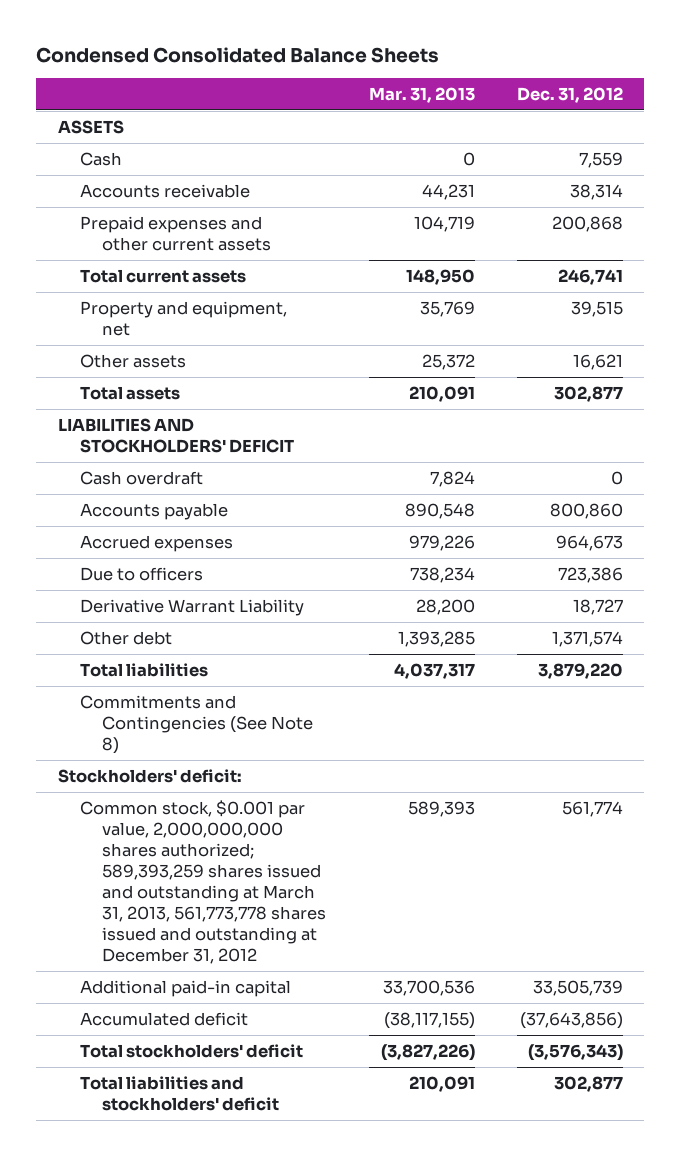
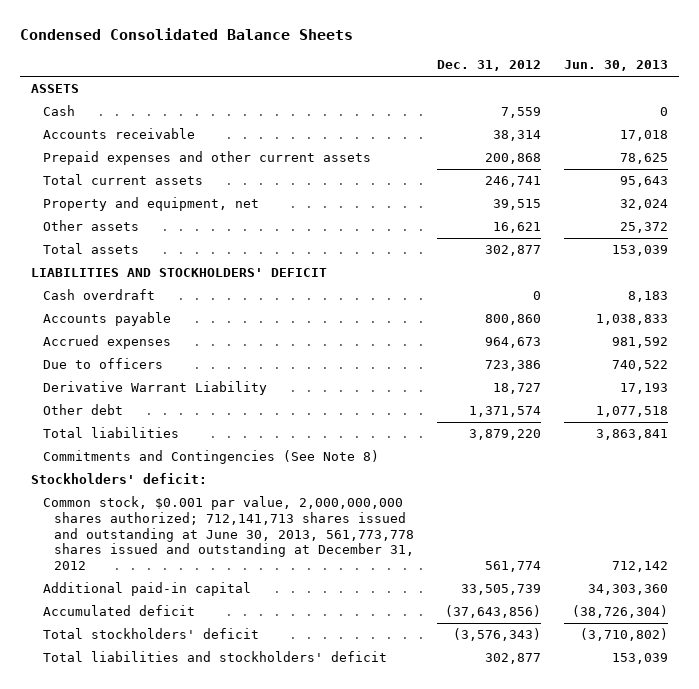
[368,87,475,104] Mar. 31, 2013 -> none
none -> [563,60,668,72] Jun. 30, 2013
[79,799,327,965] Common stock, $0.001 par value, 2,000,000,000 shares authorized; 589,393,259 shares issued and outstanding at March 31, 2013, 561,773,778 shares issued and outstanding at December 31, 2012 -> [42,496,414,570] Common stock, $0.001 par value, 2,000,000,000 shares authorized; 712,141,713 shares issued and outstanding at June 30, 2013, 561,773,778 shares issued and outstanding at December 31, 2012

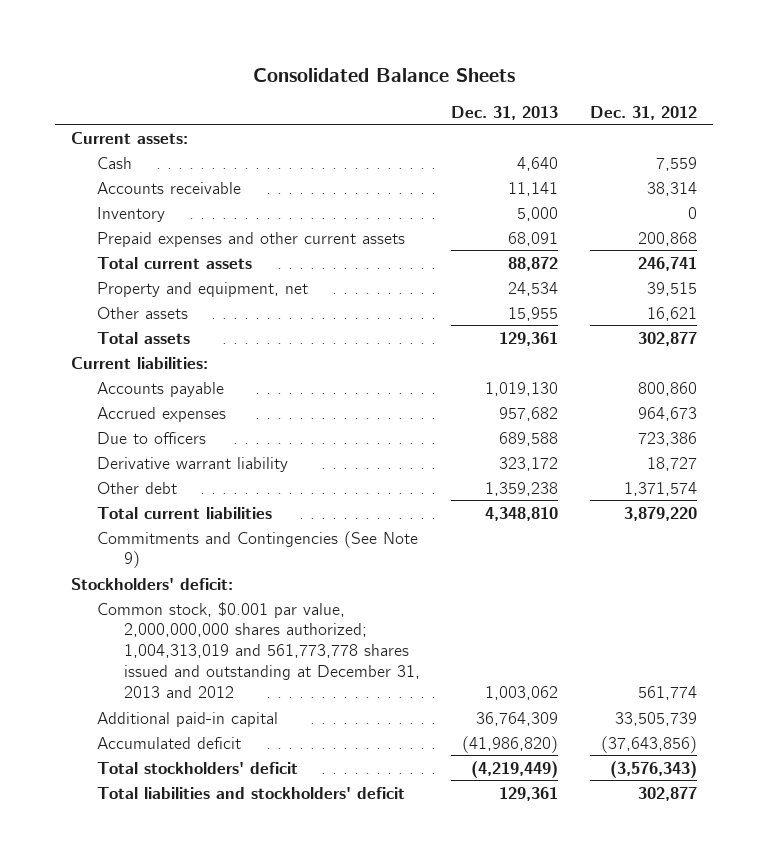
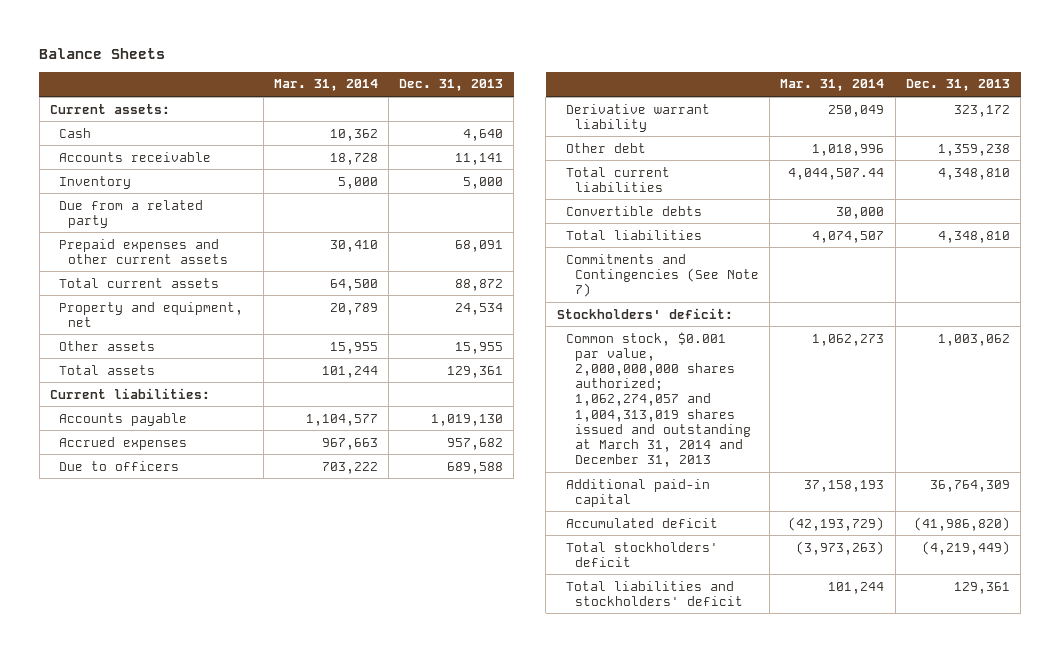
[252,67,515,82] Consolidated Balance Sheets -> [39,48,166,60] Balance Sheets
[589,105,697,120] Dec. 31, 2012 -> none
none -> [273,79,378,92] Mar. 31, 2014
none -> [59,199,204,228] Due from a related party
none -> [565,205,702,216] Convertible debts
none -> [565,229,702,240] Total liabilities
[97,530,419,569] Commitments and Contingencies (See Note 9) -> [565,253,759,297] Commitments and Contingencies (See Note 7)
[97,601,420,698] Common stock, $0.001 par value, 2,000,000,000 shares authorized; 1,004,313,019 and 561,773,778 shares issued and outstanding at December 31, 2013 and 2012 -> [565,331,751,468] Common stock, $0.001 par value, 2,000,000,000 shares authorized; 1,062,274,057 and 1,004,313,019 shares issued and outstanding at March 31, 2014 and December 31, 2013

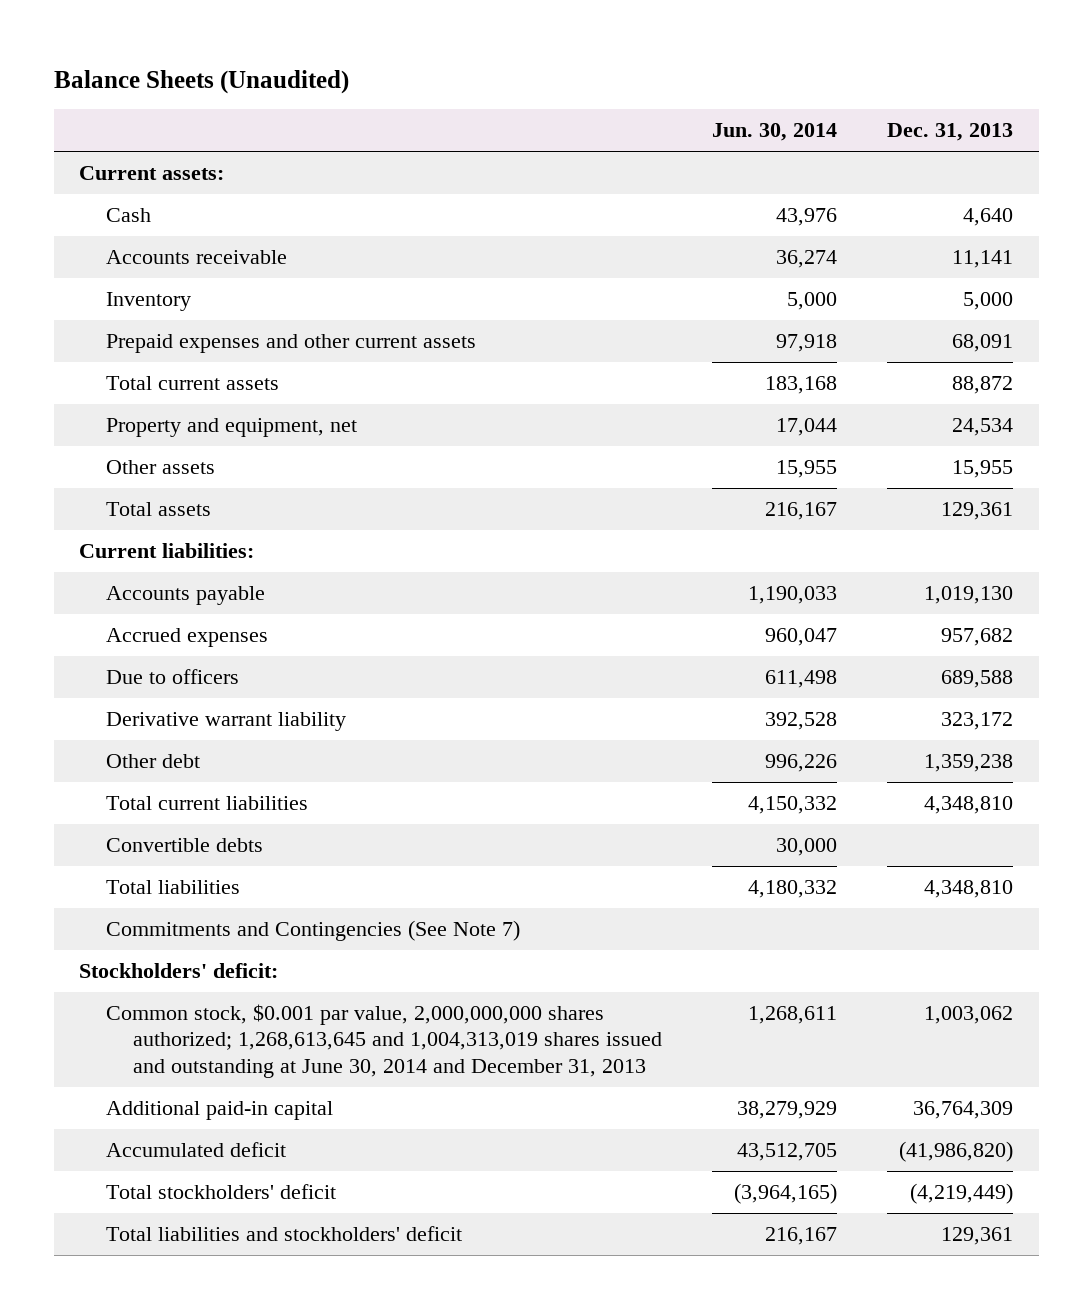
[39,48,166,60] Balance Sheets -> [53,69,349,94] Balance Sheets (Unaudited)
[273,79,378,92] Mar. 31, 2014 -> none
none -> [712,123,838,142] Jun. 30, 2014
[59,199,204,228] Due from a related party -> none
[565,331,751,468] Common stock, $0.001 par value, 2,000,000,000 shares authorized; 1,062,274,057 and 1,004,313,019 shares issued and outstanding at March 31, 2014 and December 31, 2013 -> [105,1004,662,1078] Common stock, $0.001 par value, 2,000,000,000 shares authorized; 1,268,613,645 and 1,004,313,019 shares issued and outstanding at June 30, 2014 and December 31, 2013

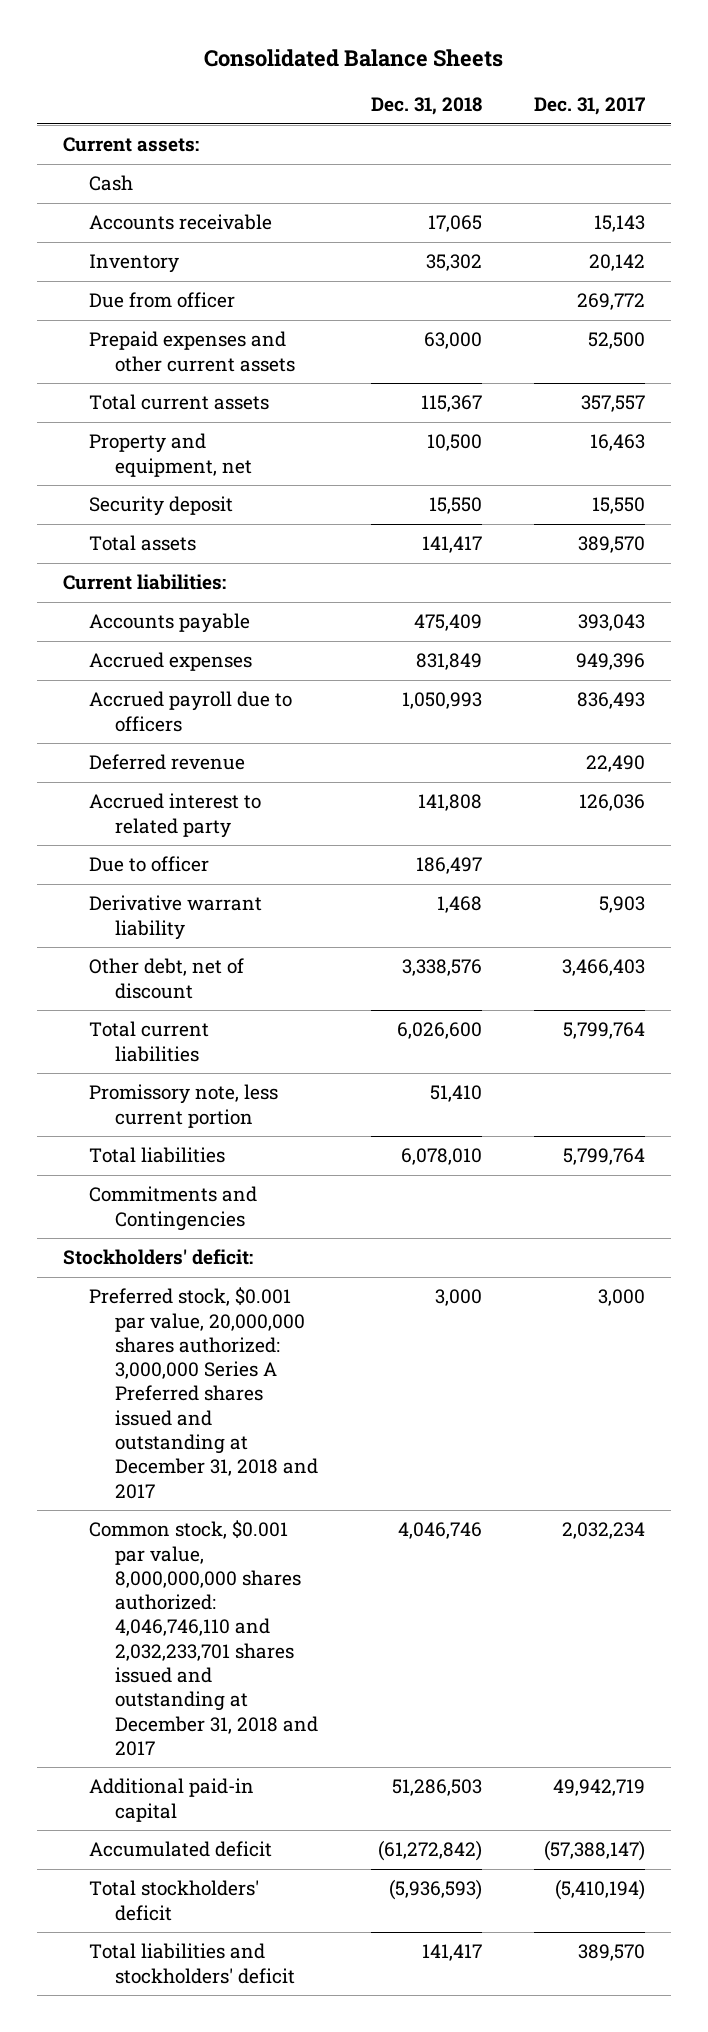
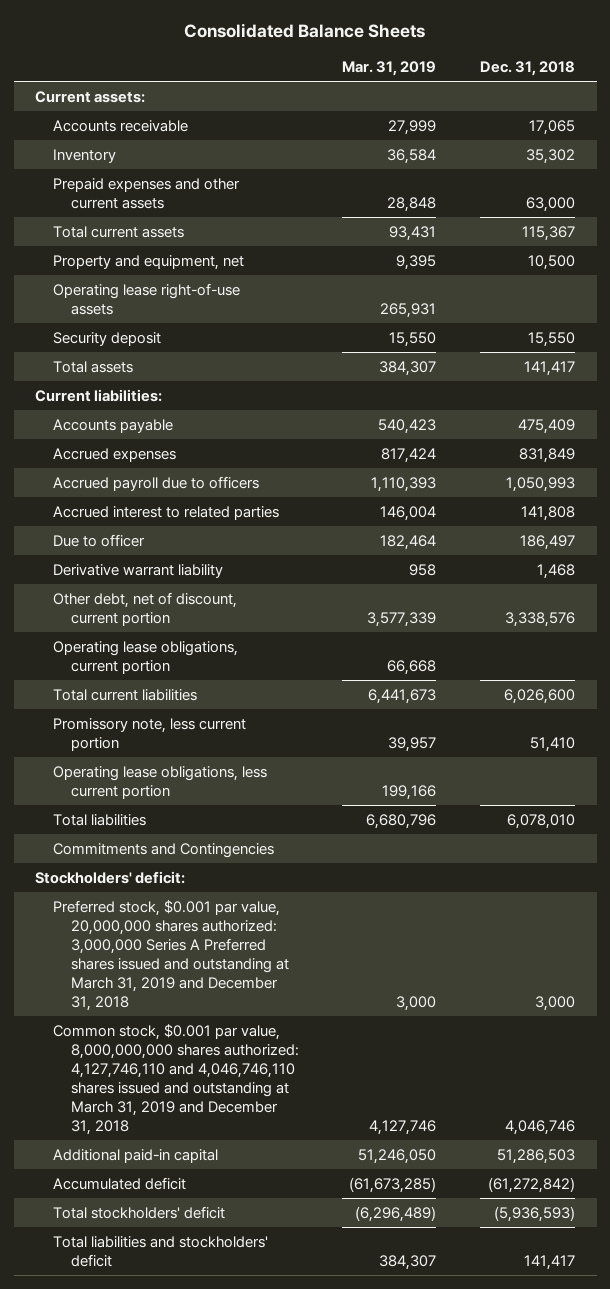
[534,97,646,116] Dec. 31, 2017 -> none
none -> [342,60,437,76] Mar. 31, 2019
[88,175,133,192] Cash -> none
[88,292,235,309] Due from officer -> none
none -> [53,282,241,315] Operating lease right-of-use assets
[88,754,245,771] Deferred revenue -> none
[88,793,261,838] Accrued interest to related party -> [53,505,280,520] Accrued interest to related parties
[88,958,244,999] Other debt, net of discount -> [53,591,238,626] Other debt, net of discount, current portion
none -> [53,640,239,674] Operating lease obligations, current portion
none -> [53,765,268,799] Operating lease obligations, less current portion
[88,1287,319,1499] Preferred stock, $0.001 par value, 20,000,000 shares authorized: 3,000,000 Series A Preferred shares issued and outstanding at December 31, 2018 and 2017 -> [53,899,289,1012] Preferred stock, $0.001 par value, 20,000,000 shares authorized: 3,000,000 Series A Preferred shares issued and outstanding at March 31, 2019 and December 31, 2018
[88,1520,319,1756] Common stock, $0.001 par value, 8,000,000,000 shares authorized: 4,046,746,110 and 2,032,233,701 shares issued and outstanding at December 31, 2018 and 2017 -> [53,1023,299,1136] Common stock, $0.001 par value, 8,000,000,000 shares authorized: 4,127,746,110 and 4,046,746,110 shares issued and outstanding at March 31, 2019 and December 31, 2018

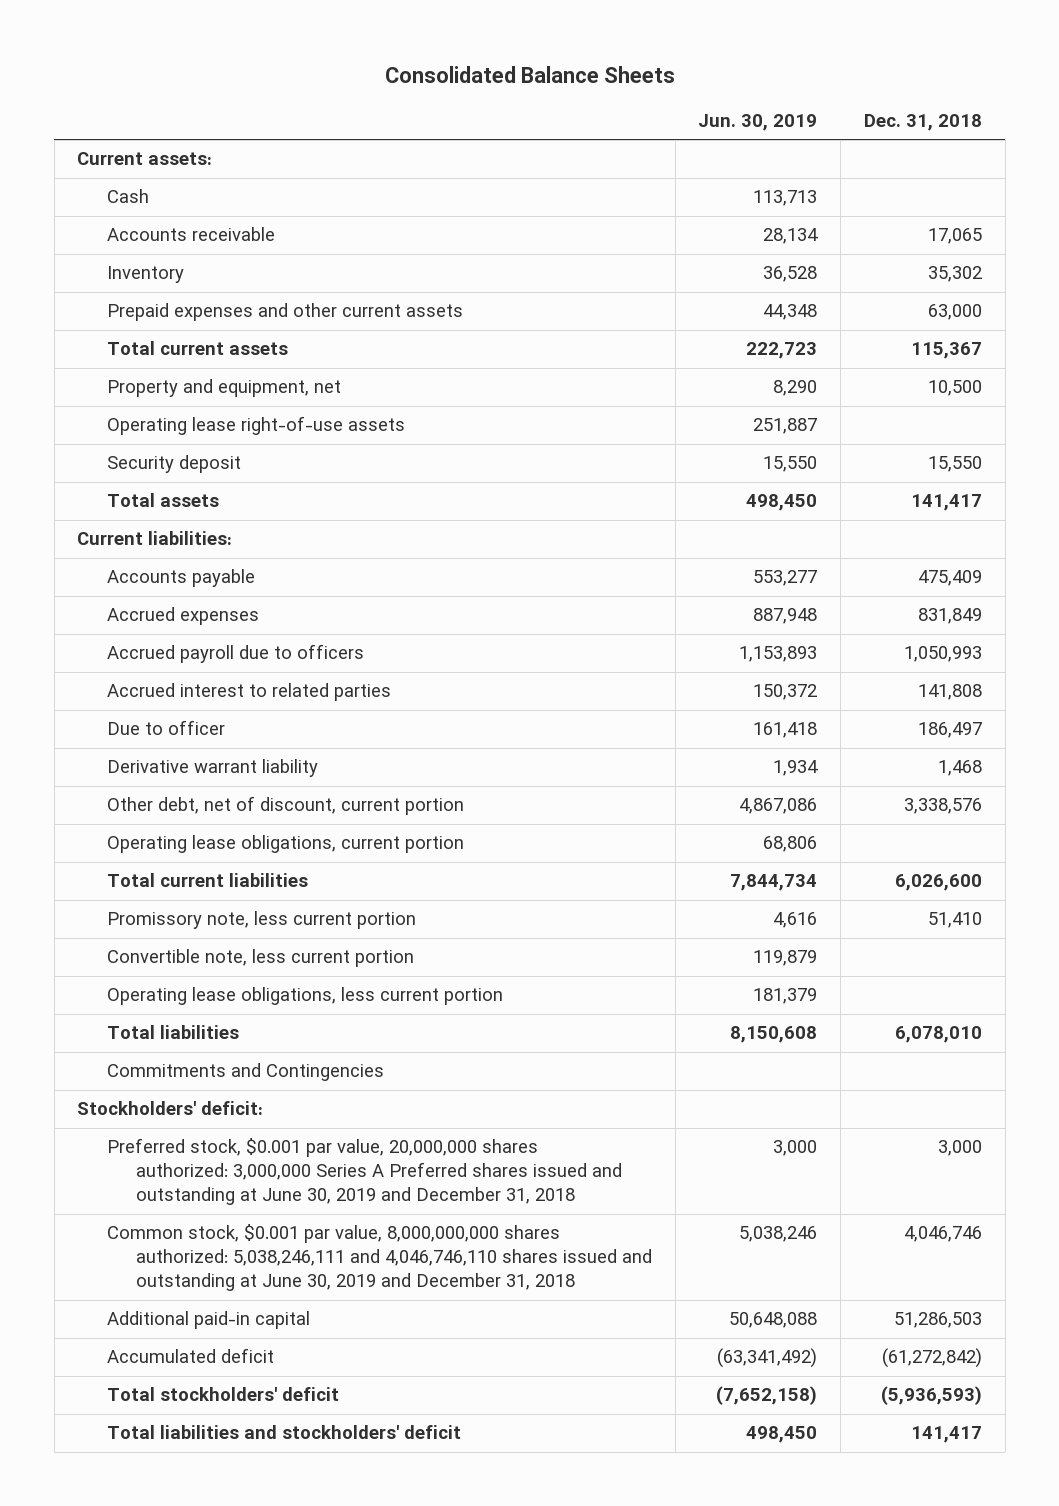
[342,60,437,76] Mar. 31, 2019 -> none
none -> [698,114,818,132] Jun. 30, 2019
none -> [106,189,149,204] Cash
none -> [106,949,414,968] Convertible note, less current portion
[53,899,289,1012] Preferred stock, $0.001 par value, 20,000,000 shares authorized: 3,000,000 Series A Preferred shares issued and outstanding at March 31, 2019 and December 31, 2018 -> [106,1138,622,1206] Preferred stock, $0.001 par value, 20,000,000 shares authorized: 3,000,000 Series A Preferred shares issued and outstanding at June 30, 2019 and December 31, 2018
[53,1023,299,1136] Common stock, $0.001 par value, 8,000,000,000 shares authorized: 4,127,746,110 and 4,046,746,110 shares issued and outstanding at March 31, 2019 and December 31, 2018 -> [106,1224,652,1292] Common stock, $0.001 par value, 8,000,000,000 shares authorized: 5,038,246,111 and 4,046,746,110 shares issued and outstanding at June 30, 2019 and December 31, 2018

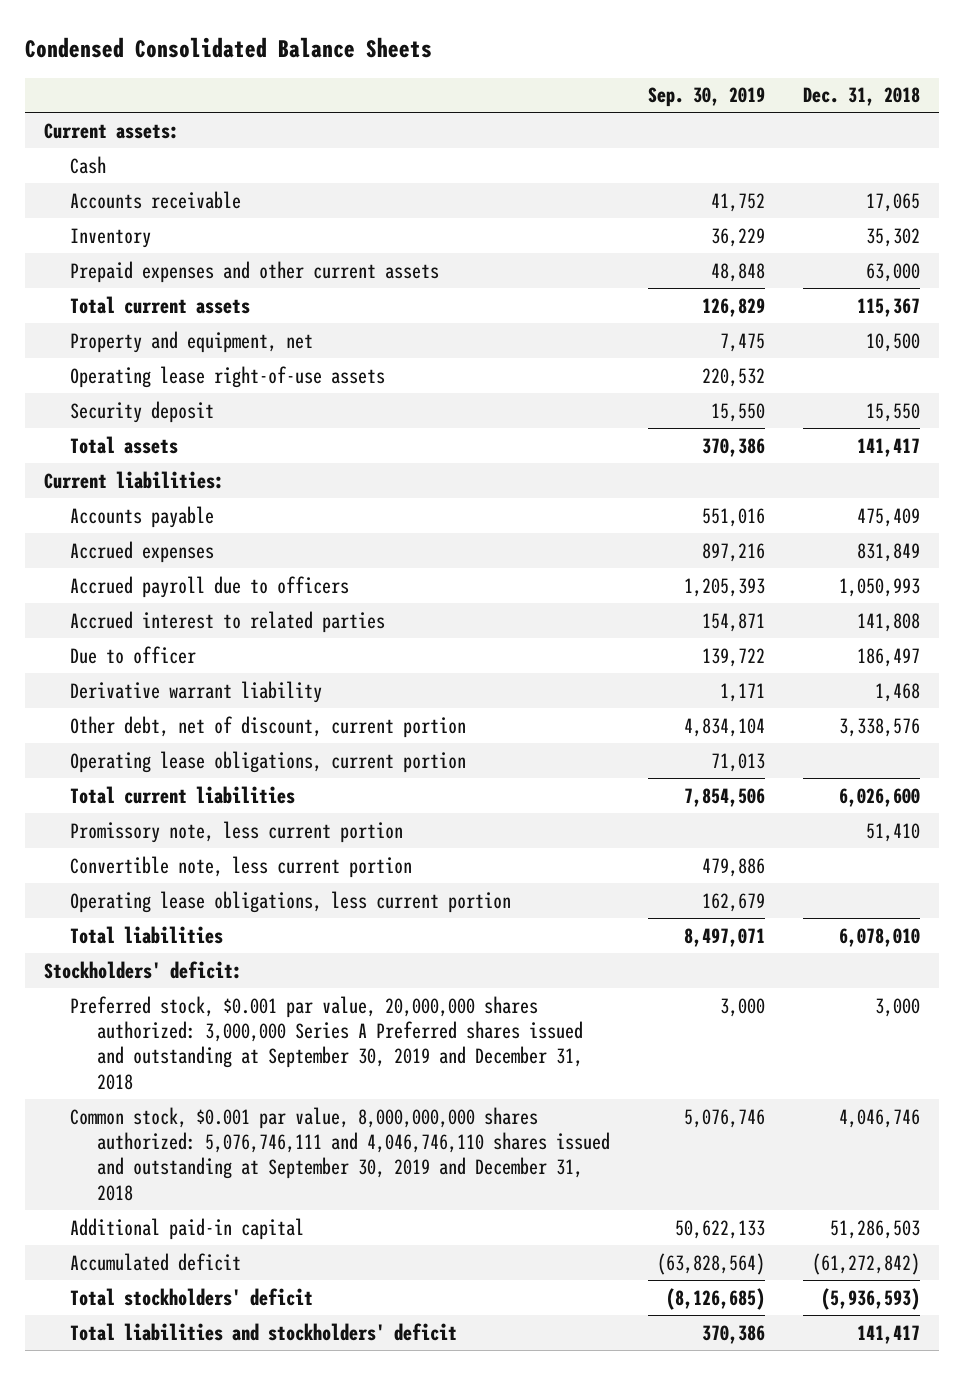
[384,66,675,84] Consolidated Balance Sheets -> [24,36,432,58] Condensed Consolidated Balance Sheets
[698,114,818,132] Jun. 30, 2019 -> none
none -> [647,87,765,108] Sep. 30, 2019
[106,1063,384,1082] Commitments and Contingencies -> none
[106,1138,622,1206] Preferred stock, $0.001 par value, 20,000,000 shares authorized: 3,000,000 Series A Preferred shares issued and outstanding at June 30, 2019 and December 31, 2018 -> [70,995,584,1090] Preferred stock, $0.001 par value, 20,000,000 shares authorized: 3,000,000 Series A Preferred shares issued and outstanding at September 30, 2019 and December 31, 2018
[106,1224,652,1292] Common stock, $0.001 par value, 8,000,000,000 shares authorized: 5,038,246,111 and 4,046,746,110 shares issued and outstanding at June 30, 2019 and December 31, 2018 -> [70,1106,611,1201] Common stock, $0.001 par value, 8,000,000,000 shares authorized: 5,076,746,111 and 4,046,746,110 shares issued and outstanding at September 30, 2019 and December 31, 2018

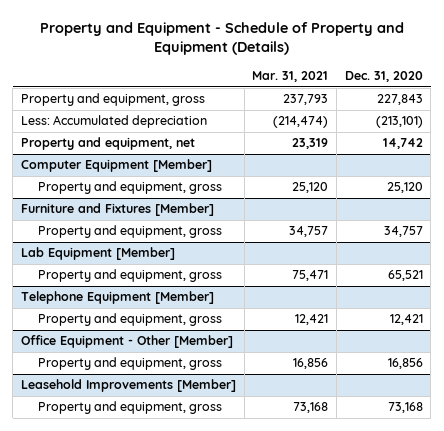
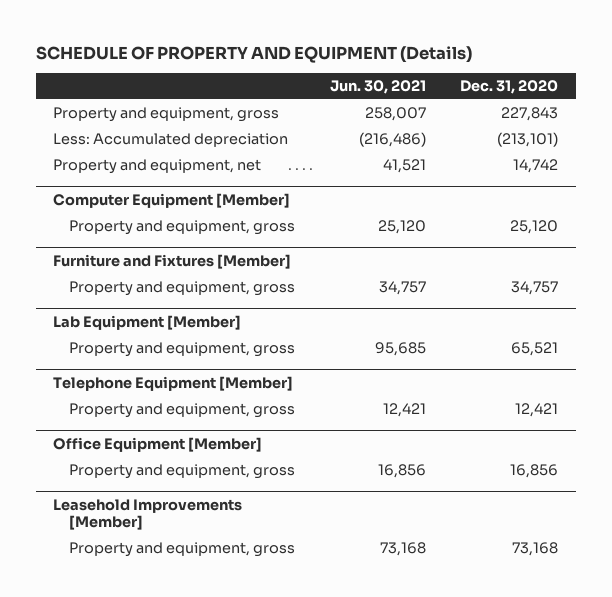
[39,21,404,56] Property and Equipment - Schedule of Property and Equipment (Details) -> [36,45,473,63] SCHEDULE OF PROPERTY AND EQUIPMENT (Details)
[252,71,329,83] Mar. 31, 2021 -> none
none -> [329,80,426,95] Jun. 30, 2021
[21,335,234,349] Office Equipment - Other [Member] -> [53,436,263,452] Office Equipment [Member]

